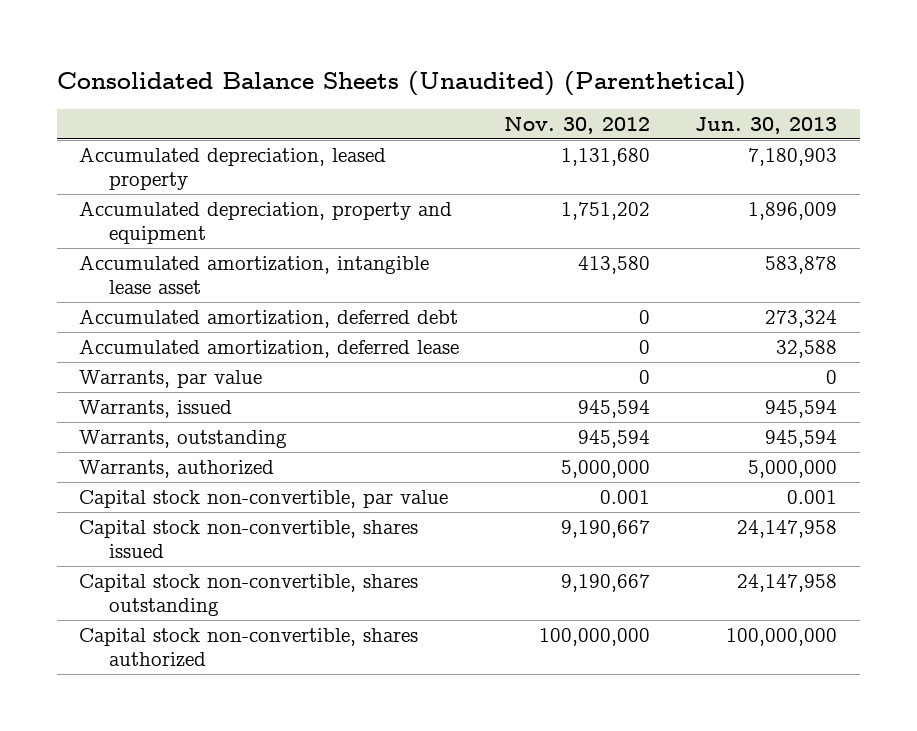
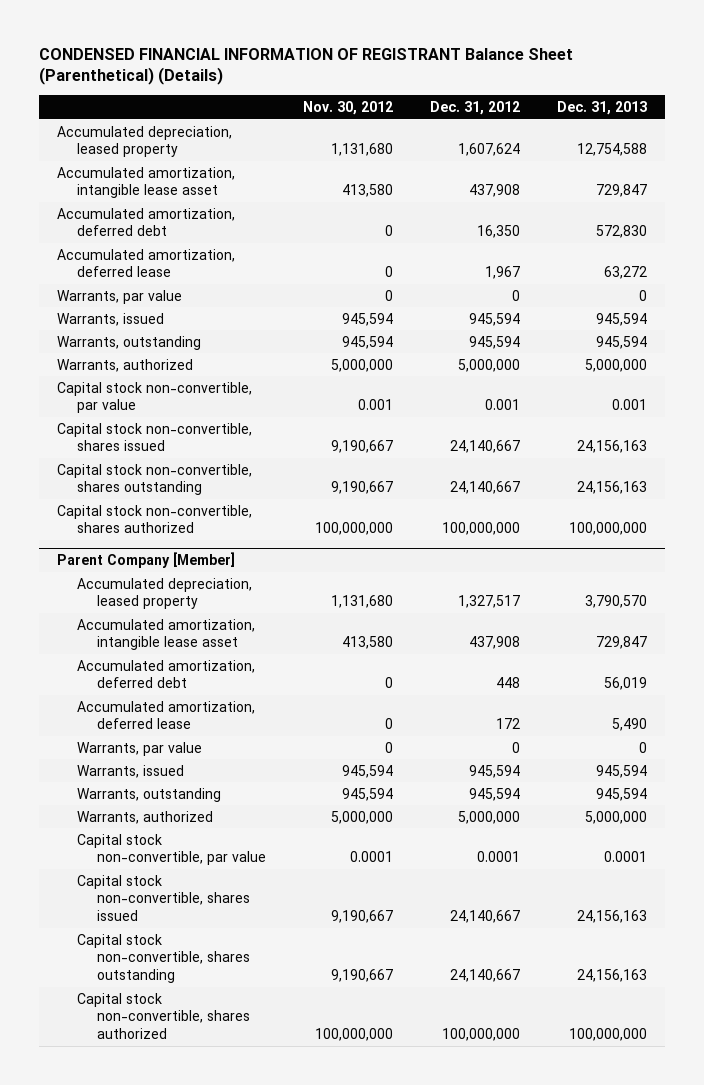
[57,70,747,96] Consolidated Balance Sheets (Unaudited) (Parenthetical) -> [38,48,573,86] CONDENSED FINANCIAL INFORMATION OF REGISTRANT Balance Sheet (Parenthetical) (Details)
[695,116,838,134] Jun. 30, 2013 -> none
none -> [430,100,521,115] Dec. 31, 2012
none -> [556,100,647,115] Dec. 31, 2013
[79,201,453,244] Accumulated depreciation, property and equipment -> none
none -> [57,552,236,569] Parent Company [Member]
none -> [77,577,253,610] Accumulated depreciation, leased property
none -> [77,618,256,651] Accumulated amortization, intangible lease asset
none -> [77,659,256,689] Accumulated amortization, deferred debt
none -> [77,700,256,730] Accumulated amortization, deferred lease
none -> [77,741,203,756] Warrants, par value
none -> [77,764,185,778] Warrants, issued
none -> [77,787,222,802] Warrants, outstanding
none -> [77,810,214,824] Warrants, authorized
none -> [77,833,267,866] Capital stock non-convertible, par value
none -> [77,874,251,922] Capital stock non-convertible, shares issued
none -> [77,933,251,984] Capital stock non-convertible, shares outstanding
none -> [77,992,251,1040] Capital stock non-convertible, shares authorized

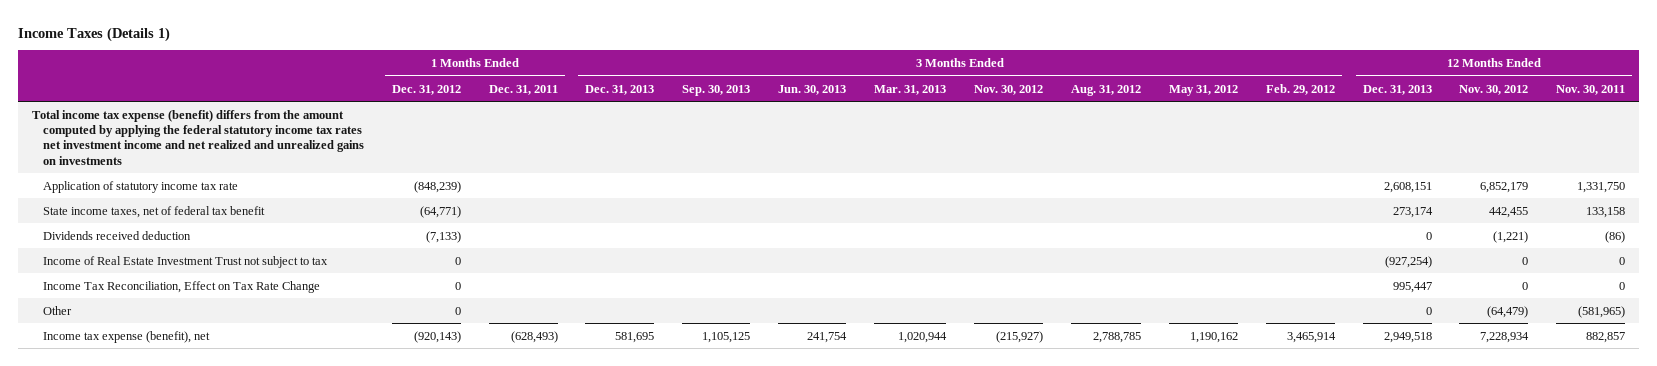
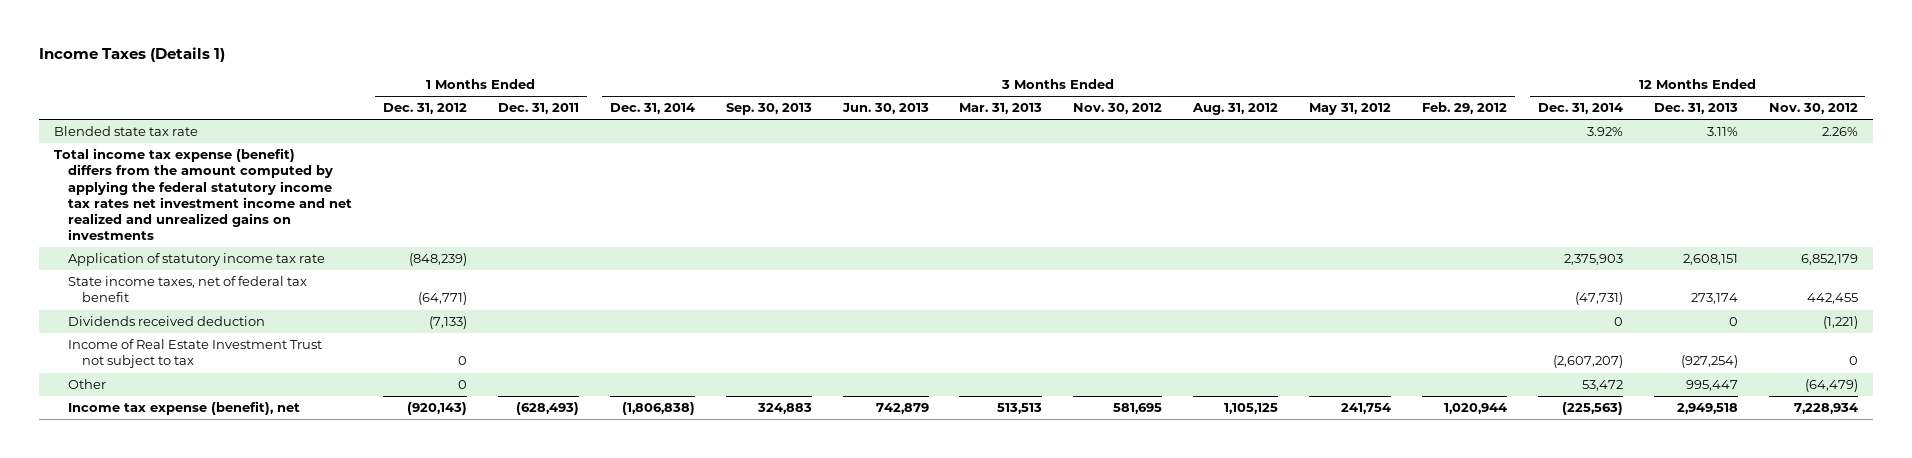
[585,84,655,95] Dec. 31, 2013 -> none
[1556,84,1626,95] Nov. 30, 2011 -> none
none -> [609,103,695,115] Dec. 31, 2014
none -> [1537,103,1623,115] Dec. 31, 2014
none -> [54,126,199,137] Blended state tax rate
[42,280,320,293] Income Tax Reconciliation, Effect on Tax Rate Change -> none
[1425,306,1432,315] 0 -> [1685,380,1738,392] 995,447
[702,331,751,343] 1,105,125 -> [756,403,812,415] 324,883
[807,331,848,343] 241,754 -> [875,403,929,415] 742,879
[898,331,948,343] 1,020,944 -> [997,403,1043,415] 513,513
[995,330,1043,343] (215,927) -> [1113,403,1163,415] 581,695
[1092,331,1141,343] 2,788,785 -> [1224,403,1279,415] 1,105,125
[1189,331,1238,343] 1,190,162 -> [1341,403,1392,415] 241,754
[1286,331,1336,343] 3,465,914 -> [1443,403,1507,415] 1,020,944

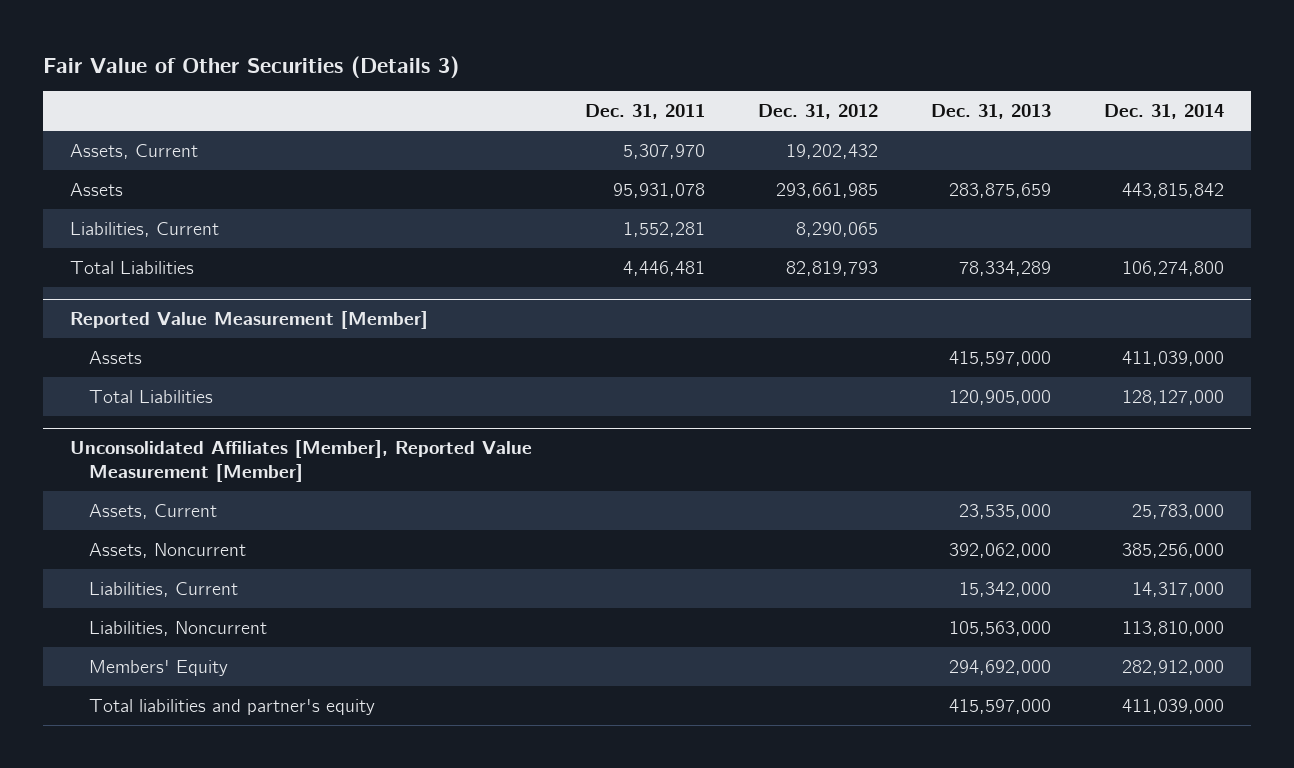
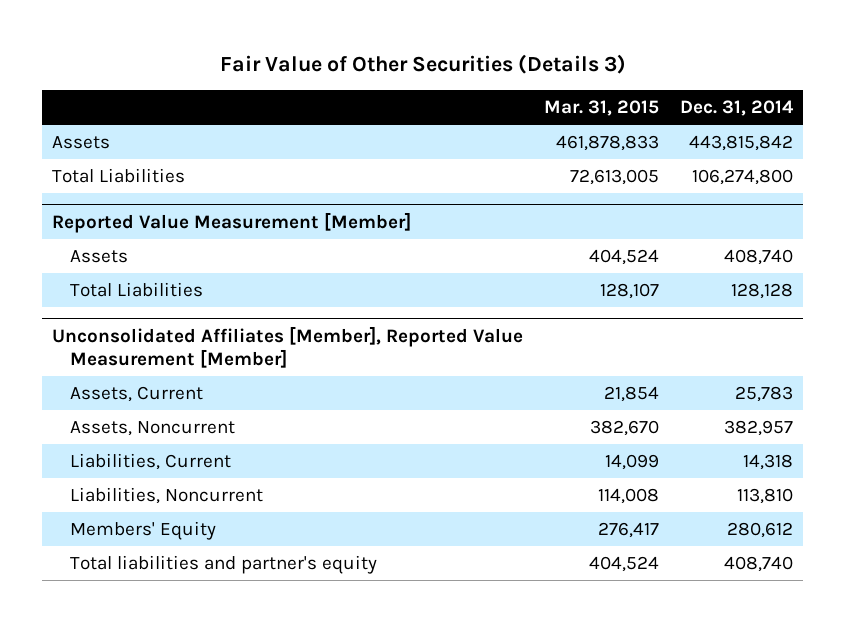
[584,104,705,120] Dec. 31, 2011 -> none
[758,104,879,120] Dec. 31, 2012 -> none
[931,104,1052,120] Dec. 31, 2013 -> none
none -> [544,99,660,116] Mar. 31, 2015
[69,143,198,159] Assets, Current -> none
[69,221,219,237] Liabilities, Current -> none
[1122,350,1225,366] 411,039,000 -> [723,248,793,265] 408,740
[1122,389,1225,405] 128,127,000 -> [730,282,793,299] 128,128
[1132,503,1225,519] 25,783,000 -> [734,385,793,402] 25,783
[1122,542,1225,558] 385,256,000 -> [723,419,793,436] 382,957
[1132,581,1225,597] 14,317,000 -> [742,453,793,470] 14,318
[1122,620,1225,636] 113,810,000 -> [736,487,793,504] 113,810
[1122,659,1225,675] 282,912,000 -> [726,521,793,538] 280,612
[1122,698,1225,714] 411,039,000 -> [723,555,793,572] 408,740

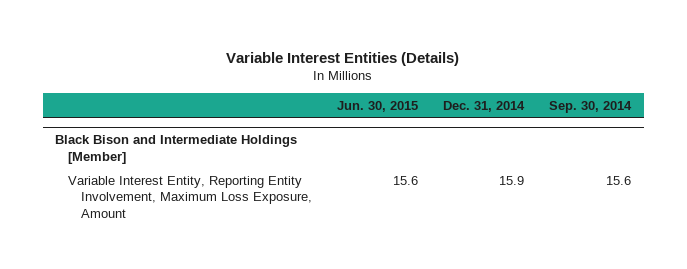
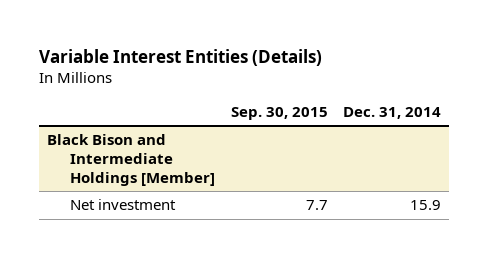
[337,100,419,112] Jun. 30, 2015 -> none
[549,100,633,113] Sep. 30, 2014 -> none
none -> [230,106,328,120] Sep. 30, 2015
[68,175,313,219] Variable Interest Entity, Reporting Entity Involvement, Maximum Loss Exposure, Amount -> [70,199,177,211] Net investment

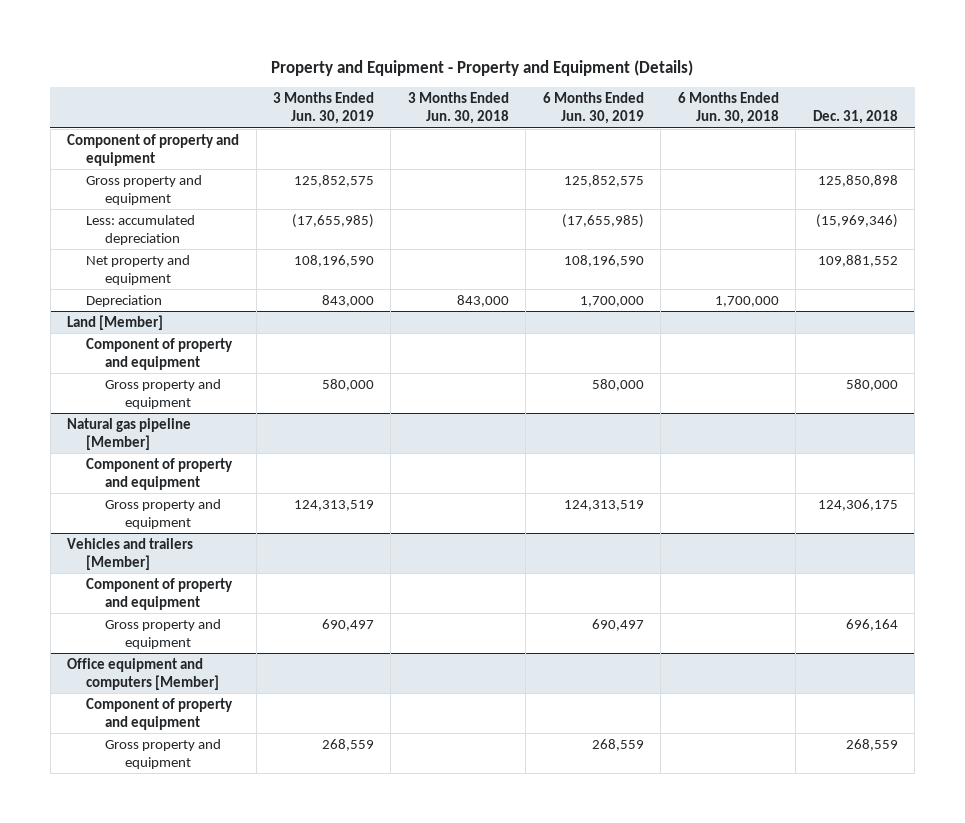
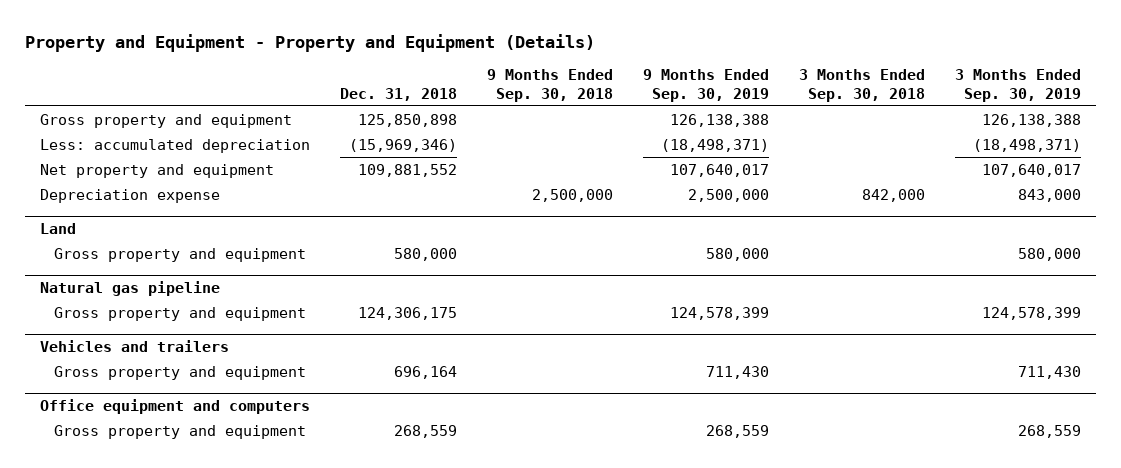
[272,92,374,125] 3 Months Ended Jun. 30, 2019 -> none
[407,92,509,125] 3 Months Ended Jun. 30, 2018 -> none
[542,92,644,125] 6 Months Ended Jun. 30, 2019 -> none
[677,92,779,125] 6 Months Ended Jun. 30, 2018 -> none
none -> [486,69,613,102] 9 Months Ended Sep. 30, 2018
none -> [642,69,769,102] 9 Months Ended Sep. 30, 2019
none -> [798,69,925,102] 3 Months Ended Sep. 30, 2018
none -> [954,69,1081,102] 3 Months Ended Sep. 30, 2019
[67,133,240,167] Component of property and equipment -> none
[86,337,234,371] Component of property and equipment -> none
[86,294,163,307] Depreciation -> [39,188,220,203] Depreciation expense
[67,314,164,330] Land [Member] -> [39,223,76,235] Land
[86,457,234,491] Component of property and equipment -> none
[67,417,192,451] Natural gas pipeline [Member] -> [39,281,220,297] Natural gas pipeline
[86,577,234,611] Component of property and equipment -> none
[67,537,194,571] Vehicles and trailers [Member] -> [39,340,229,353] Vehicles and trailers
[86,697,234,731] Component of property and equipment -> none
[67,657,220,691] Office equipment and computers [Member] -> [39,399,310,415] Office equipment and computers

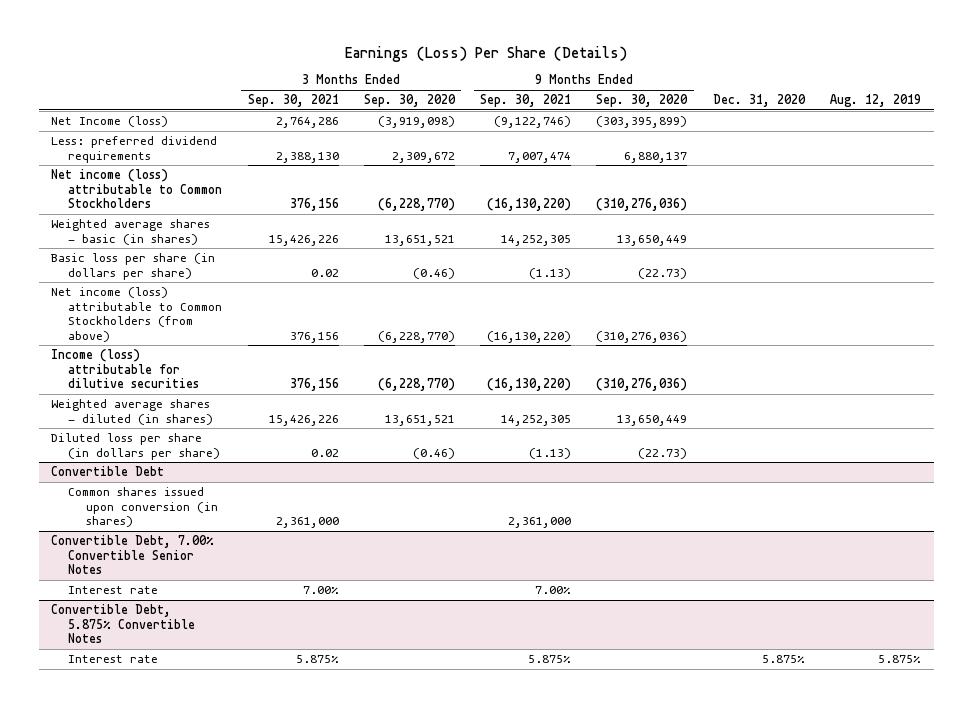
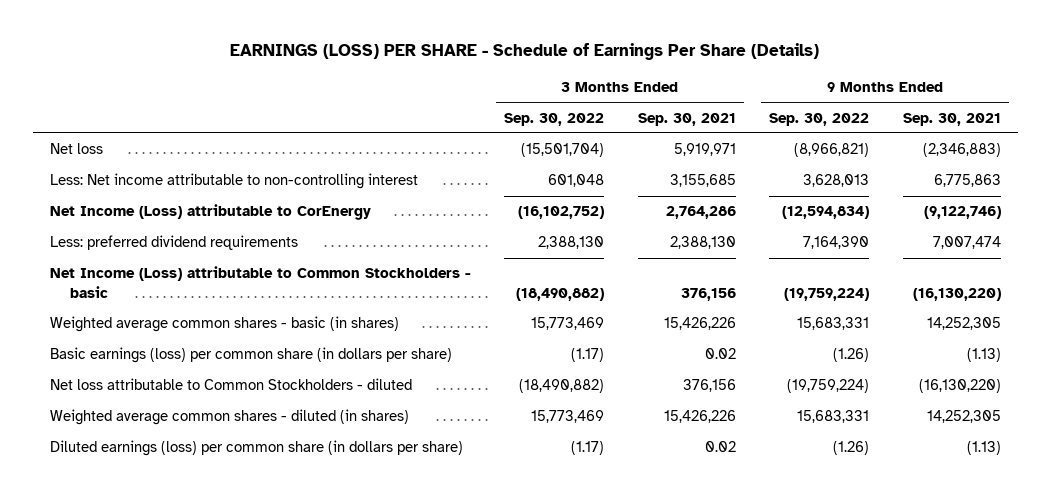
[345,45,628,62] Earnings (Loss) Per Share (Details) -> [230,43,820,61] EARNINGS (LOSS) PER SHARE - Schedule of Earnings Per Share (Details)
[363,94,456,108] Sep. 30, 2020 -> none
[596,94,689,108] Sep. 30, 2020 -> none
[712,94,806,108] Dec. 31, 2020 -> none
[829,94,921,108] Aug. 12, 2019 -> none
none -> [504,112,605,126] Sep. 30, 2022
none -> [769,112,870,126] Sep. 30, 2022
none -> [49,143,103,155] Net loss
none -> [49,173,418,190] Less: Net income attributable to non-controlling interest
[51,116,169,128] Net Income (loss) -> [49,204,371,221] Net Income (Loss) attributable to CorEnergy
[51,287,223,342] Net income (loss) attributable to Common Stockholders (from above) -> none
[51,466,165,477] Convertible Debt -> none
[68,487,218,528] Common shares issued upon conversion (in shares) -> none
[51,535,215,575] Convertible Debt, 7.00% Convertible Senior Notes -> none
[68,586,159,595] Interest rate -> none
[51,604,196,644] Convertible Debt, 5.875% Convertible Notes -> none
[68,655,159,664] Interest rate -> none
[51,169,223,209] Net income (loss) attributable to Common Stockholders -> [49,266,471,298] Net Income (Loss) attributable to Common Stockholders - basic
[51,219,211,245] Weighted average shares - basic (in shares) -> [49,316,399,333] Weighted average common shares - basic (in shares)
[51,253,216,280] Basic loss per share (in dollars per share) -> [49,347,452,364] Basic earnings (loss) per common share (in dollars per share)
[51,349,200,389] Income (loss) attributable for dilutive securities -> [49,378,412,391] Net loss attributable to Common Stockholders - diluted
[51,399,214,425] Weighted average shares - diluted (in shares) -> [49,409,409,426] Weighted average common shares - diluted (in shares)
[51,433,221,460] Diluted loss per share (in dollars per share) -> [49,440,463,457] Diluted earnings (loss) per common share (in dollars per share)

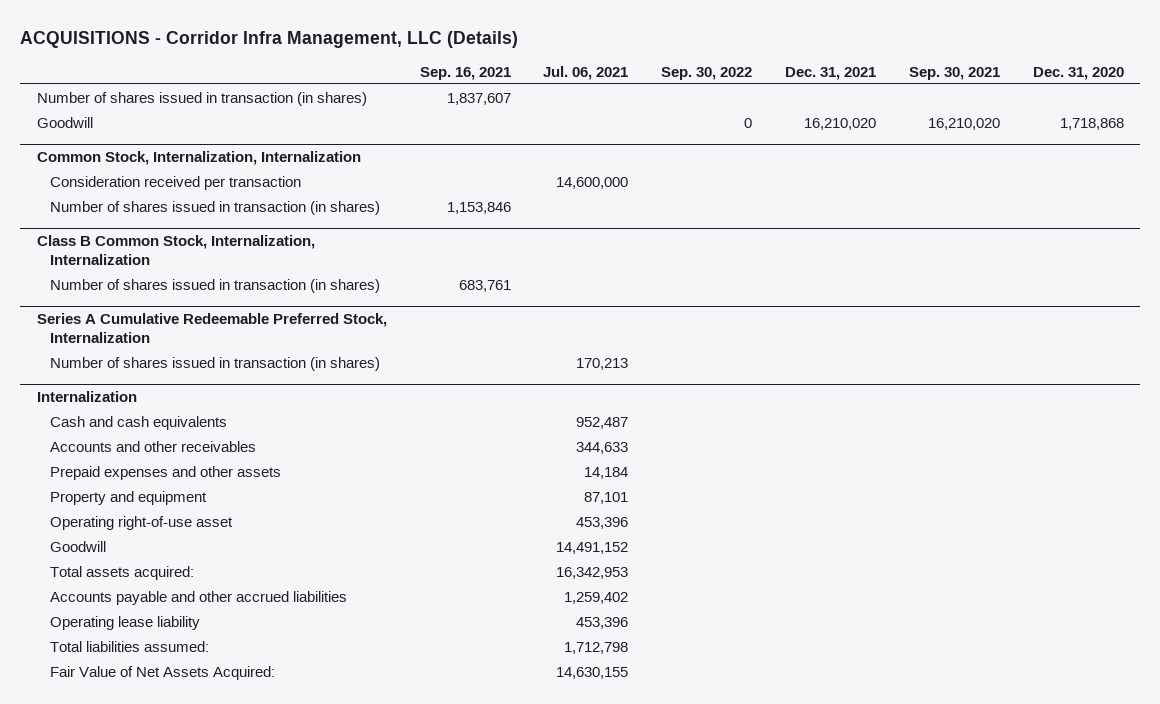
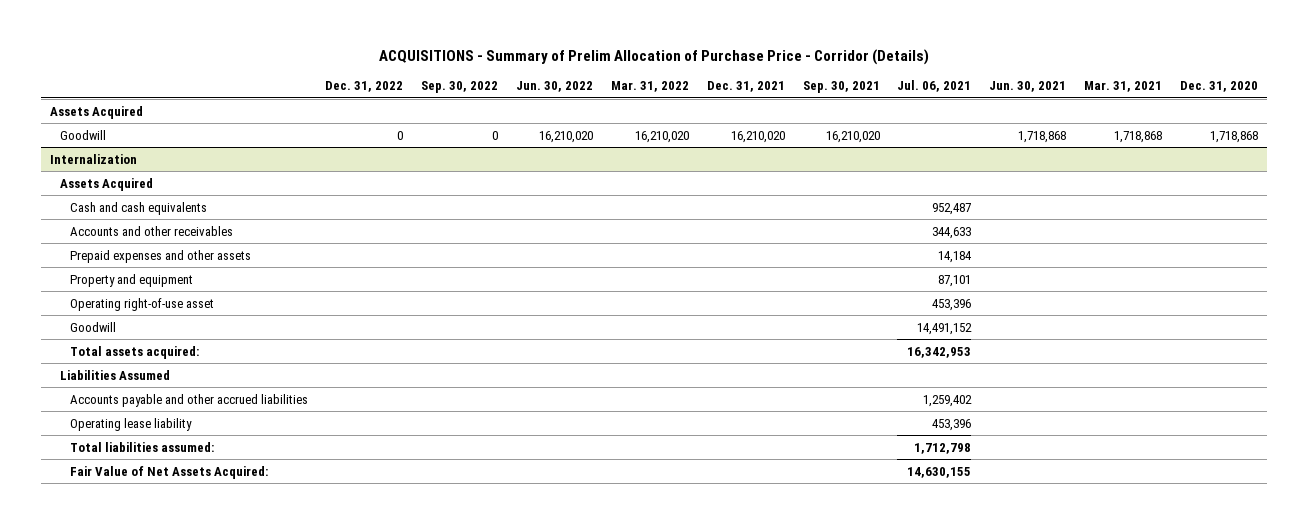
[20,30,519,48] ACQUISITIONS - Corridor Infra Management, LLC (Details) -> [378,48,929,65] ACQUISITIONS - Summary of Prelim Allocation of Purchase Price - Corridor (Details)
[419,66,511,80] Sep. 16, 2021 -> none
none -> [325,81,404,93] Dec. 31, 2022
none -> [516,81,594,93] Jun. 30, 2022
none -> [610,81,689,93] Mar. 31, 2022
none -> [989,81,1067,93] Jun. 30, 2021
none -> [1083,81,1162,93] Mar. 31, 2021
[36,91,367,106] Number of shares issued in transaction (in shares) -> none
none -> [49,105,143,119] Assets Acquired
[36,151,361,166] Common Stock, Internalization, Internalization -> none
[50,175,302,190] Consideration received per transaction -> none
[50,200,381,215] Number of shares issued in transaction (in shares) -> none
[36,235,315,266] Class B Common Stock, Internalization, Internalization -> none
[50,278,381,293] Number of shares issued in transaction (in shares) -> none
[36,313,387,344] Series A Cumulative Redeemable Preferred Stock, Internalization -> none
[50,356,381,371] Number of shares issued in transaction (in shares) -> none
none -> [59,177,153,191] Assets Acquired
none -> [59,369,170,380] Liabilities Assumed

